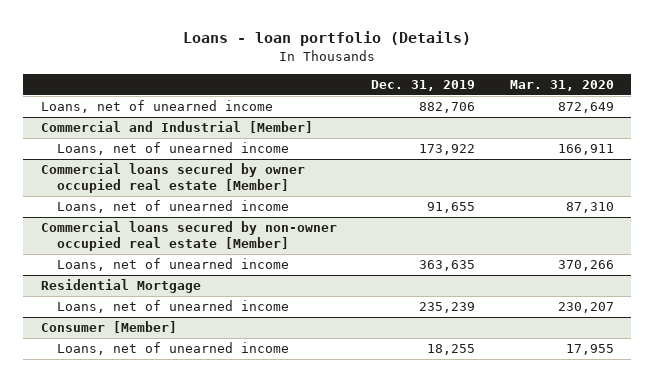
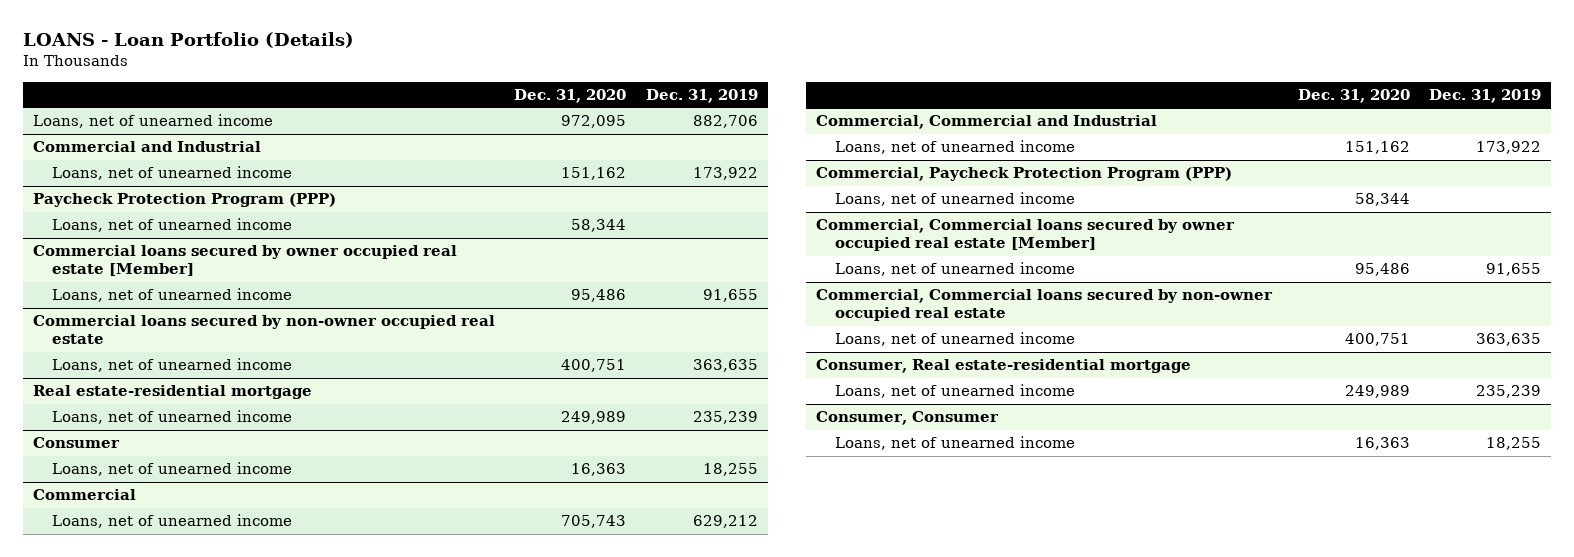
[183,31,472,47] Loans - loan portfolio (Details) -> [22,32,354,49] LOANS - Loan Portfolio (Details)
[509,79,614,91] Mar. 31, 2020 -> none
none -> [514,88,627,103] Dec. 31, 2020
[40,121,313,134] Commercial and Industrial [Member] -> [32,141,261,153] Commercial and Industrial
none -> [32,193,336,208] Paycheck Protection Program (PPP)
none -> [52,218,293,233] Loans, net of unearned income
[40,221,337,252] Commercial loans secured by non-owner occupied real estate [Member] -> [32,315,495,345] Commercial loans secured by non-owner occupied real estate
[40,279,201,294] Residential Mortgage -> [32,385,312,400] Real estate-residential mortgage
[40,321,177,334] Consumer [Member] -> [32,437,120,449] Consumer
none -> [32,489,136,501] Commercial
none -> [52,514,293,529] Loans, net of unearned income
none -> [815,115,1157,130] Commercial, Commercial and Industrial
none -> [835,140,1076,155] Loans, net of unearned income
none -> [815,167,1232,182] Commercial, Paycheck Protection Program (PPP)
none -> [835,192,1076,207] Loans, net of unearned income
none -> [815,219,1235,252] Commercial, Commercial loans secured by owner occupied real estate [Member]
none -> [835,262,1076,277] Loans, net of unearned income
none -> [815,289,1273,322] Commercial, Commercial loans secured by non-owner occupied real estate
none -> [835,332,1076,347] Loans, net of unearned income
none -> [815,359,1191,374] Consumer, Real estate-residential mortgage
none -> [835,384,1076,399] Loans, net of unearned income
none -> [815,411,999,426] Consumer, Consumer
none -> [835,436,1076,451] Loans, net of unearned income

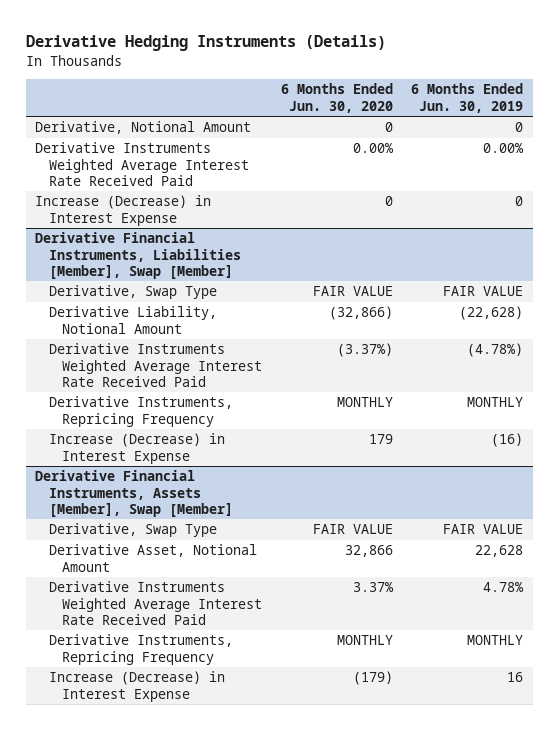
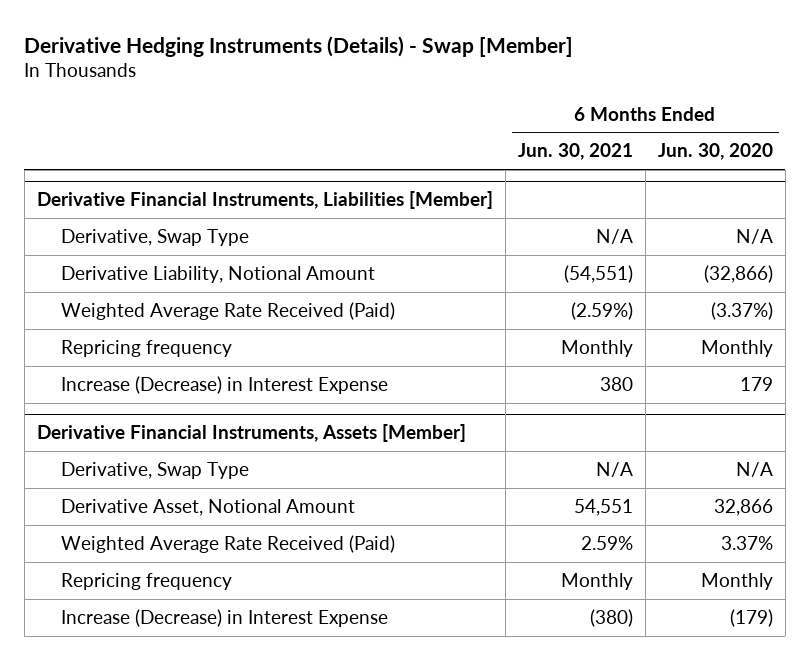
[26,35,387,52] Derivative Hedging Instruments (Details) -> [24,35,574,57] Derivative Hedging Instruments (Details) - Swap [Member]
[411,83,524,113] 6 Months Ended Jun. 30, 2019 -> none
none -> [517,143,633,161] Jun. 30, 2021
[35,121,252,135] Derivative, Notional Amount -> none
[35,142,249,186] Derivative Instruments Weighted Average Interest Rate Received Paid -> none
[35,195,212,226] Increase (Decrease) in Interest Expense -> none
[35,232,241,279] Derivative Financial Instruments, Liabilities [Member], Swap [Member] -> [36,191,493,210] Derivative Financial Instruments, Liabilities [Member]
[312,286,393,297] FAIR VALUE -> [735,228,773,244] N/A
[48,343,263,387] Derivative Instruments Weighted Average Interest Rate Received Paid -> [61,301,396,320] Weighted Average Rate Received (Paid)
[48,396,233,427] Derivative Instruments, Repricing Frequency -> [61,339,233,357] Repricing frequency
[336,397,393,408] MONTHLY -> [700,339,773,357] Monthly
[35,470,233,517] Derivative Financial Instruments, Assets [Member], Swap [Member] -> [36,424,466,443] Derivative Financial Instruments, Assets [Member]
[312,524,393,535] FAIR VALUE -> [735,461,773,477] N/A
[48,581,263,625] Derivative Instruments Weighted Average Interest Rate Received Paid -> [61,534,396,553] Weighted Average Rate Received (Paid)
[48,634,233,665] Derivative Instruments, Repricing Frequency -> [61,572,233,590] Repricing frequency
[336,635,393,646] MONTHLY -> [700,572,773,590] Monthly

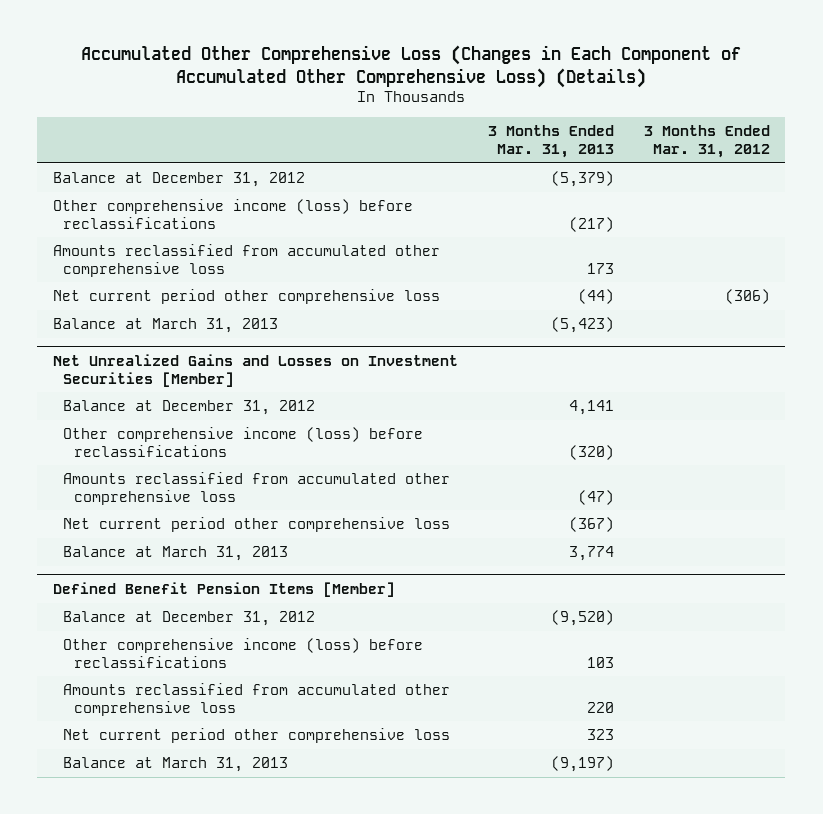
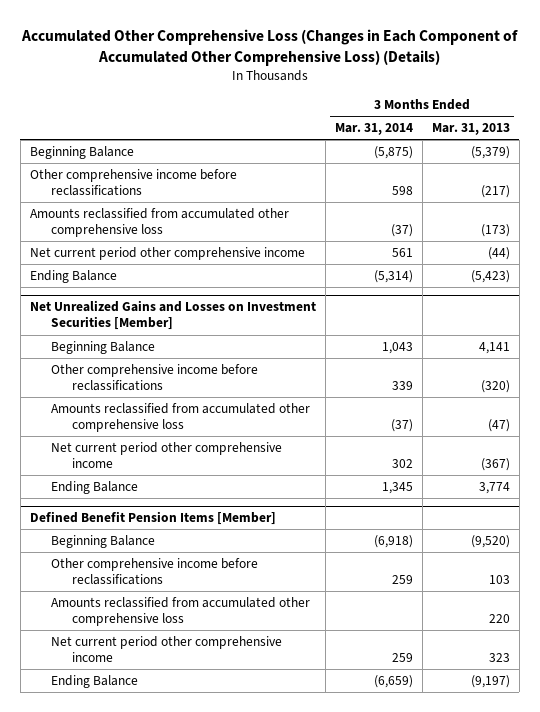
[644,125,771,158] 3 Months Ended Mar. 31, 2012 -> none
none -> [334,122,413,135] Mar. 31, 2014
[52,171,305,187] Balance at December 31, 2012 -> [29,145,134,159] Beginning Balance
[52,198,413,229] Other comprehensive income (loss) before reclassifications -> [29,168,237,197] Other comprehensive income before reclassifications
[586,262,614,274] 173 -> [480,224,510,238] (173)
[52,288,440,304] Net current period other comprehensive loss -> [29,246,305,260] Net current period other comprehensive income
[52,317,278,333] Balance at March 31, 2013 -> [29,269,117,283] Ending Balance
[63,399,316,415] Balance at December 31, 2012 -> [51,340,156,354] Beginning Balance
[63,426,424,457] Other comprehensive income (loss) before reclassifications -> [51,363,259,392] Other comprehensive income before reclassifications
[63,516,451,532] Net current period other comprehensive loss -> [51,441,283,469] Net current period other comprehensive income
[63,545,289,561] Balance at March 31, 2013 -> [51,480,139,494] Ending Balance
[63,610,316,626] Balance at December 31, 2012 -> [51,534,156,548] Beginning Balance
[63,637,424,668] Other comprehensive income (loss) before reclassifications -> [51,557,259,586] Other comprehensive income before reclassifications
[63,727,451,743] Net current period other comprehensive loss -> [51,635,283,663] Net current period other comprehensive income
[63,756,289,772] Balance at March 31, 2013 -> [51,674,139,688] Ending Balance

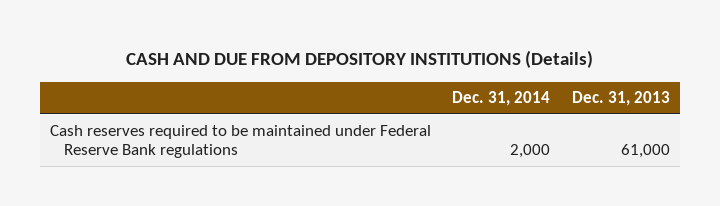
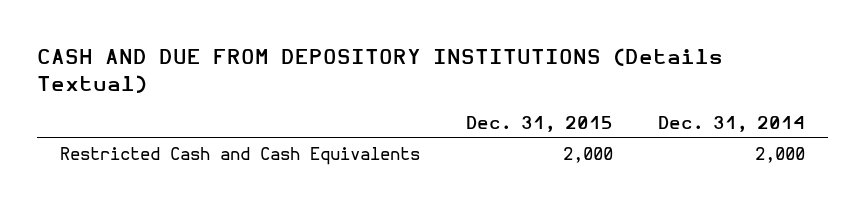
[125,50,593,69] CASH AND DUE FROM DEPOSITORY INSTITUTIONS (Details) -> [37,48,724,93] CASH AND DUE FROM DEPOSITORY INSTITUTIONS (Details Textual)
[571,91,670,107] Dec. 31, 2013 -> none
none -> [465,116,613,133] Dec. 31, 2015
[50,125,432,159] Cash reserves required to be maintained under Federal Reserve Bank regulations -> [60,147,421,166] Restricted Cash and Cash Equivalents

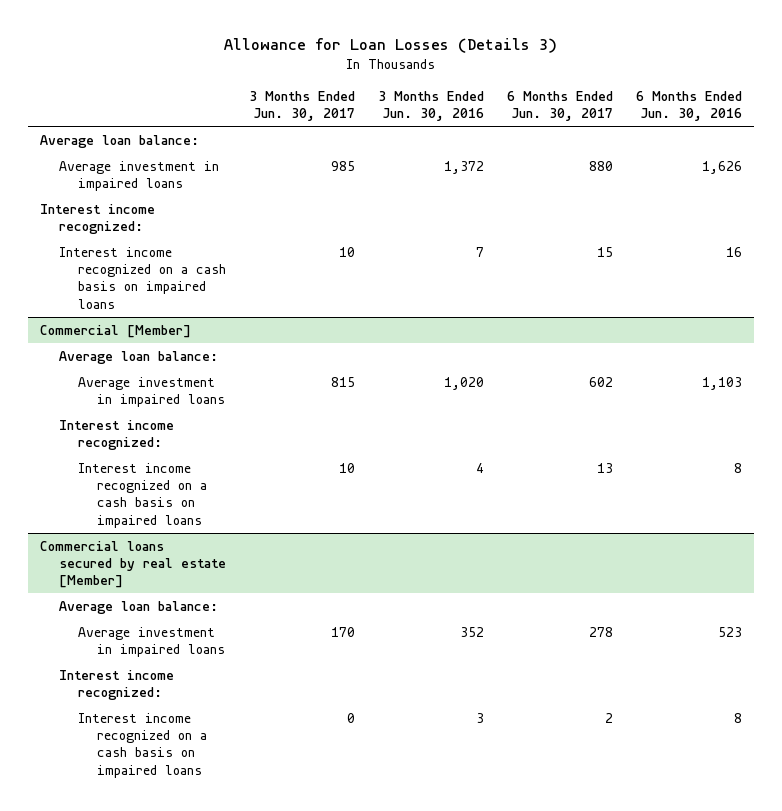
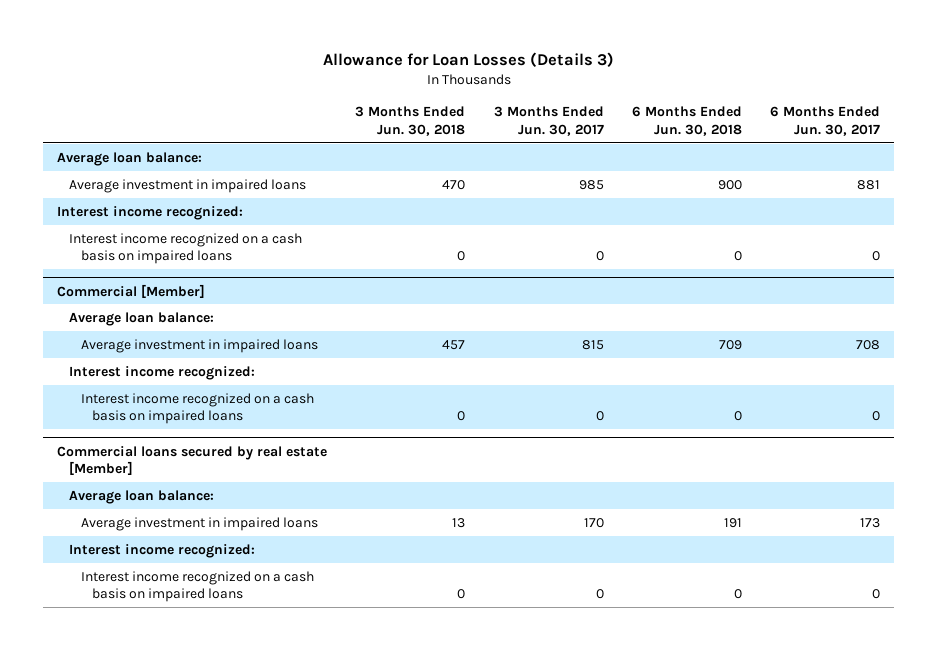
[378,90,485,122] 3 Months Ended Jun. 30, 2016 -> none
[636,90,743,122] 6 Months Ended Jun. 30, 2016 -> none
none -> [355,106,466,136] 3 Months Ended Jun. 30, 2018
none -> [631,106,742,136] 6 Months Ended Jun. 30, 2018
[589,160,614,171] 880 -> [857,179,881,190] 881
[339,246,356,257] 10 -> [595,251,604,262] 0
[597,246,614,257] 15 -> [872,251,881,262] 0
[589,376,614,387] 602 -> [856,339,881,350] 708
[339,462,356,473] 10 -> [595,411,604,422] 0
[597,462,614,473] 13 -> [872,411,881,422] 0
[589,626,614,637] 278 -> [860,517,881,528] 173
[605,712,614,723] 2 -> [872,589,881,600] 0

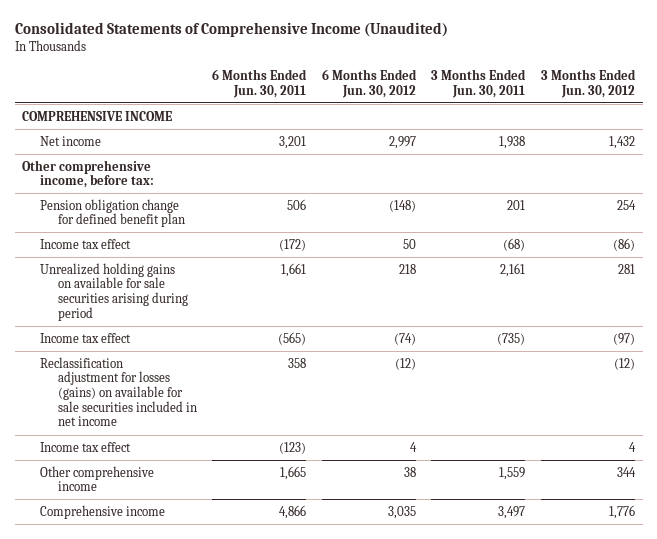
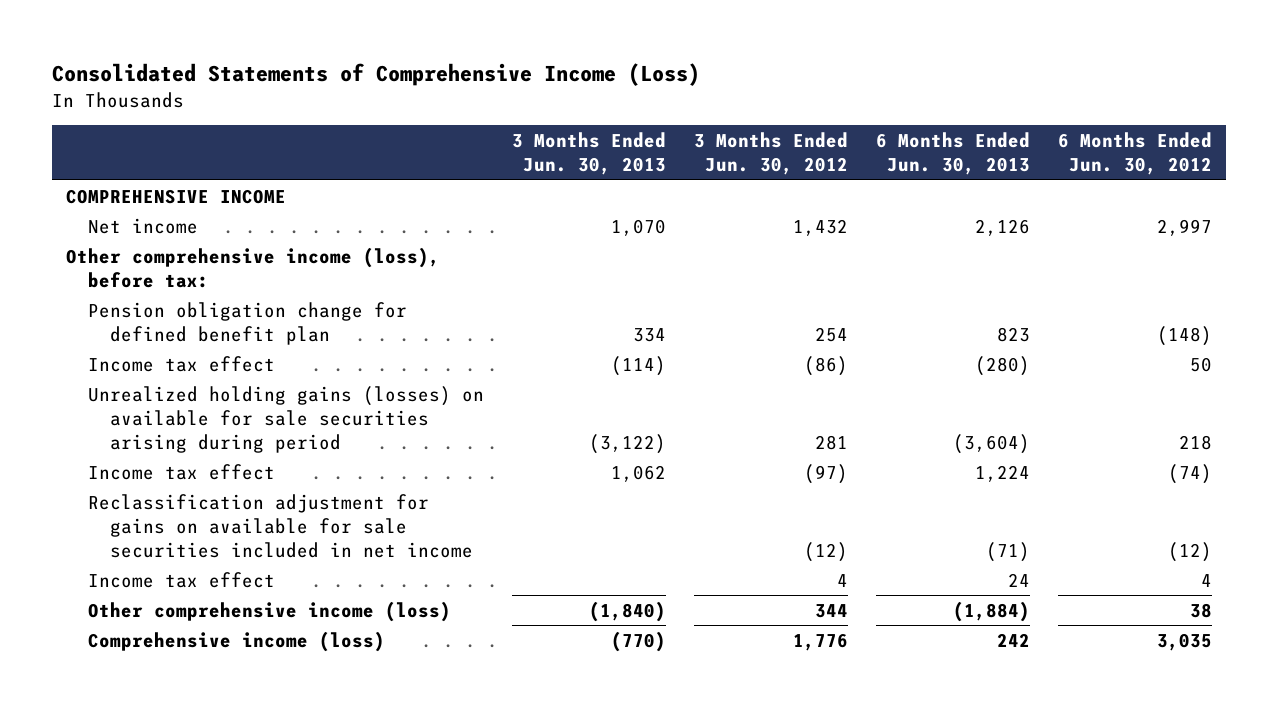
[14,21,448,37] Consolidated Statements of Comprehensive Income (Unaudited) -> [52,63,701,87] Consolidated Statements of Comprehensive Income (Loss)
[212,68,308,98] 6 Months Ended Jun. 30, 2011 -> none
[431,68,527,98] 3 Months Ended Jun. 30, 2011 -> none
none -> [511,131,666,176] 3 Months Ended Jun. 30, 2013
none -> [875,131,1030,176] 6 Months Ended Jun. 30, 2013
[22,159,155,189] Other comprehensive income, before tax: -> [66,246,441,288] Other comprehensive income (loss), before tax:
[40,262,188,321] Unrealized holding gains on available for sale securities arising during period -> [88,385,485,453] Unrealized holding gains (losses) on available for sale securities arising during period
[40,356,197,427] Reclassification adjustment for losses (gains) on available for sale securities included in net income -> [88,493,473,558] Reclassification adjustment for gains on available for sale securities included in net income
[40,465,155,492] Other comprehensive income -> [88,600,452,622] Other comprehensive income (loss)
[40,504,166,519] Comprehensive income -> [88,630,386,652] Comprehensive income (loss)

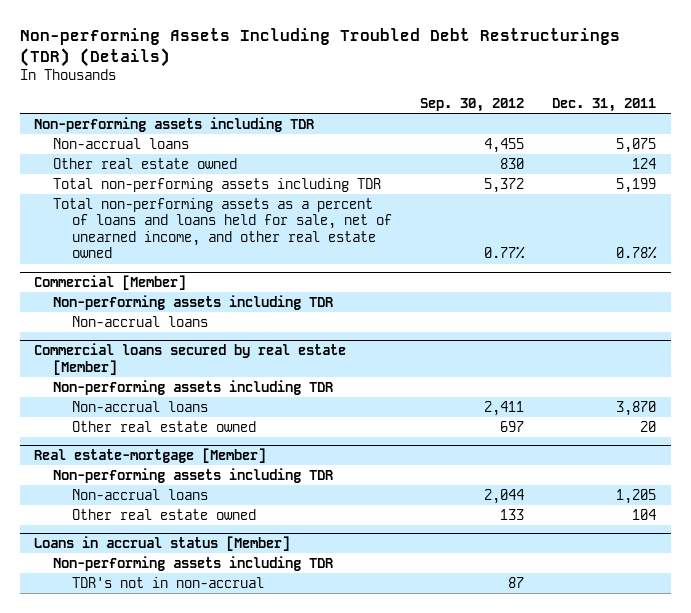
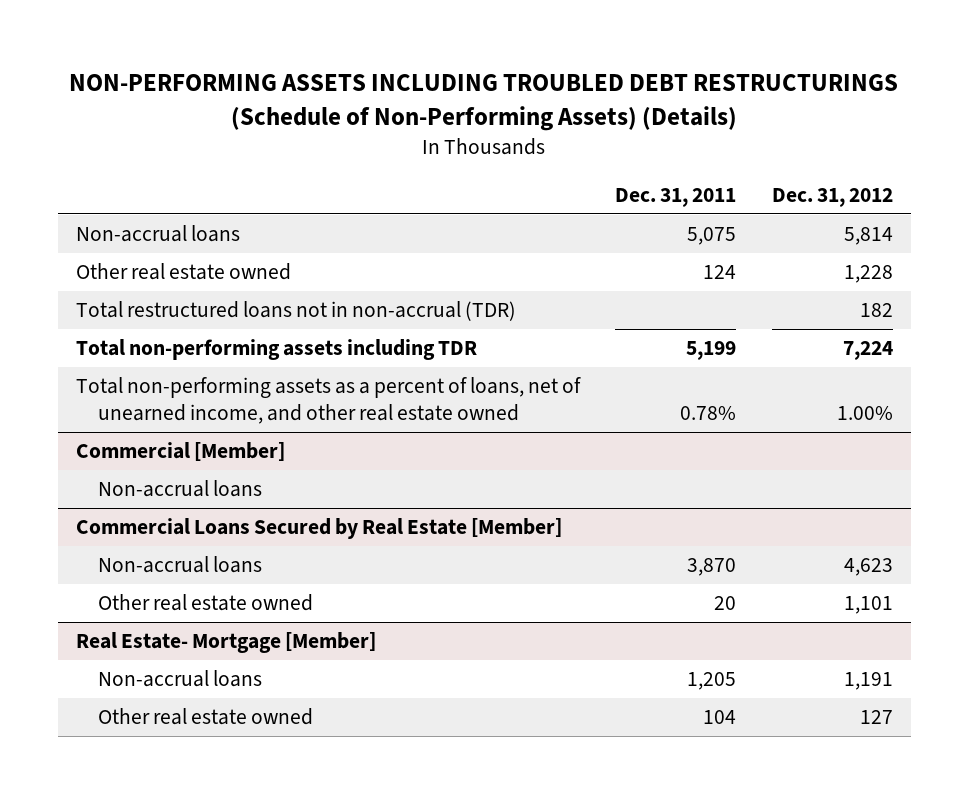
[20,28,621,67] Non-performing Assets Including Troubled Debt Restructurings (TDR) (Details) -> [69,74,899,131] NON-PERFORMING ASSETS INCLUDING TROUBLED DEBT RESTRUCTURINGS (Schedule of Non-Performing Assets) (Details)
[420,98,525,113] Sep. 30, 2012 -> none
none -> [772,187,894,207] Dec. 31, 2012
[34,116,315,132] Non-performing assets including TDR -> none
none -> [75,301,516,322] Total restructured loans not in non-accrual (TDR)
[53,197,392,259] Total non-performing assets as a percent of loans and loans held for sale, net of unearned income, and other real estate owned -> [75,377,581,425] Total non-performing assets as a percent of loans, net of unearned income, and other real estate owned
[53,294,334,310] Non-performing assets including TDR -> none
[53,379,334,395] Non-performing assets including TDR -> none
[34,343,347,375] Commercial loans secured by real estate [Member] -> [75,518,562,540] Commercial Loans Secured by Real Estate [Member]
[53,467,334,483] Non-performing assets including TDR -> none
[34,448,267,464] Real estate-mortgage [Member] -> [75,632,376,654] Real Estate- Mortgage [Member]
[34,536,291,552] Loans in accrual status [Member] -> none
[53,555,334,571] Non-performing assets including TDR -> none
[71,576,264,588] TDR's not in non-accrual -> none

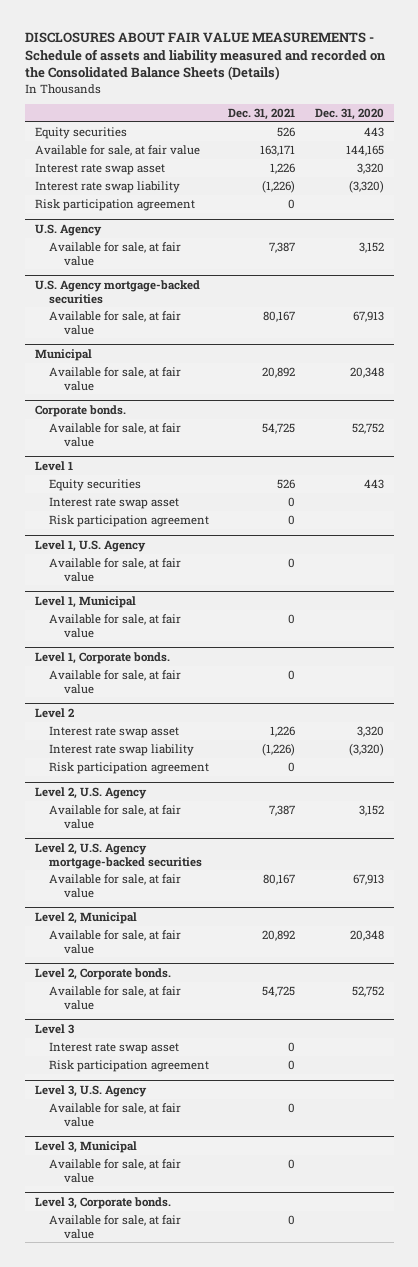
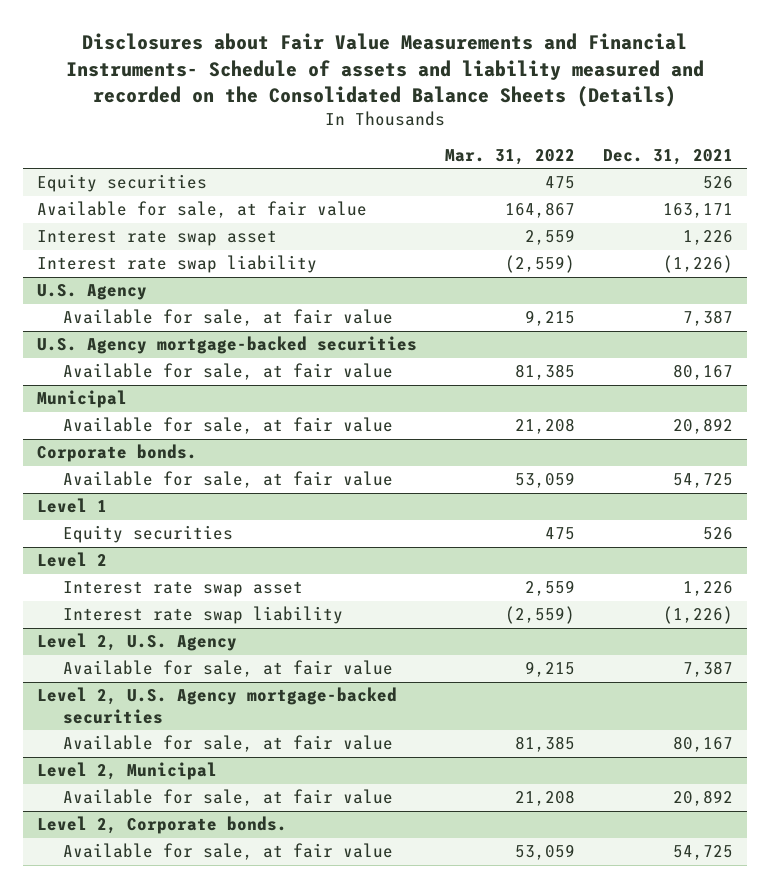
[24,32,386,81] DISCLOSURES ABOUT FAIR VALUE MEASUREMENTS - Schedule of assets and liability measured and recorded on the Consolidated Balance Sheets (Details) -> [65,33,704,107] Disclosures about Fair Value Measurements and Financial Instruments- Schedule of assets and liability measured and recorded on the Consolidated Balance Sheets (Details)
[314,107,384,120] Dec. 31, 2020 -> none
none -> [444,148,575,165] Mar. 31, 2022
[34,198,195,211] Risk participation agreement -> none
[49,496,180,509] Interest rate swap asset -> none
[49,514,210,527] Risk participation agreement -> none
[34,539,146,552] Level 1, U.S. Agency -> none
[49,557,182,582] Available for sale, at fair value -> none
[34,595,136,608] Level 1, Municipal -> none
[49,613,182,638] Available for sale, at fair value -> none
[34,651,170,664] Level 1, Corporate bonds. -> none
[49,669,182,694] Available for sale, at fair value -> none
[49,761,210,774] Risk participation agreement -> none
[34,1023,74,1034] Level 3 -> none
[49,1041,180,1054] Interest rate swap asset -> none
[49,1059,210,1072] Risk participation agreement -> none
[34,1084,147,1097] Level 3, U.S. Agency -> none
[49,1102,182,1127] Available for sale, at fair value -> none
[34,1140,137,1153] Level 3, Municipal -> none
[49,1158,182,1183] Available for sale, at fair value -> none
[34,1196,171,1209] Level 3, Corporate bonds. -> none
[49,1214,182,1239] Available for sale, at fair value -> none

